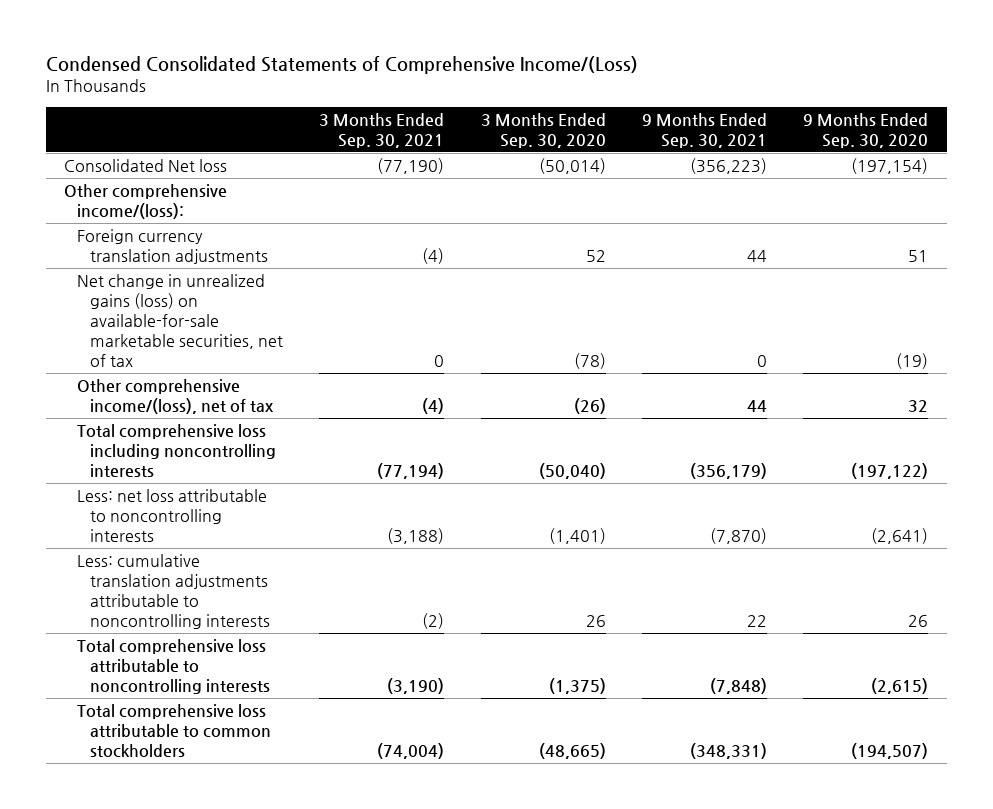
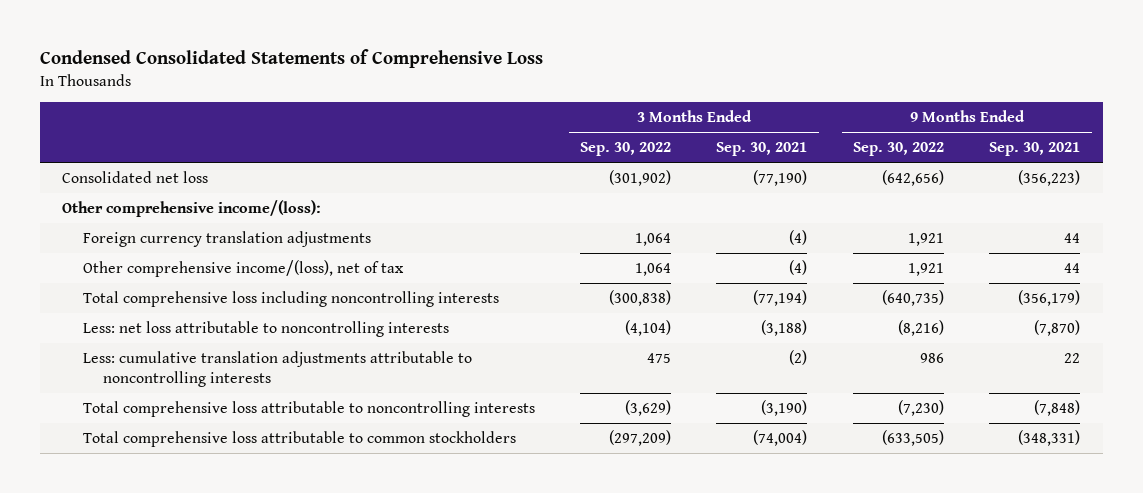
[46,56,639,75] Condensed Consolidated Statements of Comprehensive Income/(Loss) -> [39,49,543,69] Condensed Consolidated Statements of Comprehensive Loss
[480,112,606,148] 3 Months Ended Sep. 30, 2020 -> none
[803,112,929,148] 9 Months Ended Sep. 30, 2020 -> none
none -> [580,142,672,157] Sep. 30, 2022
none -> [852,142,944,157] Sep. 30, 2022
[64,158,228,172] Consolidated Net loss -> [62,171,209,184] Consolidated net loss
[77,273,283,368] Net change in unrealized gains (loss) on available-for-sale marketable securities, net of tax -> none

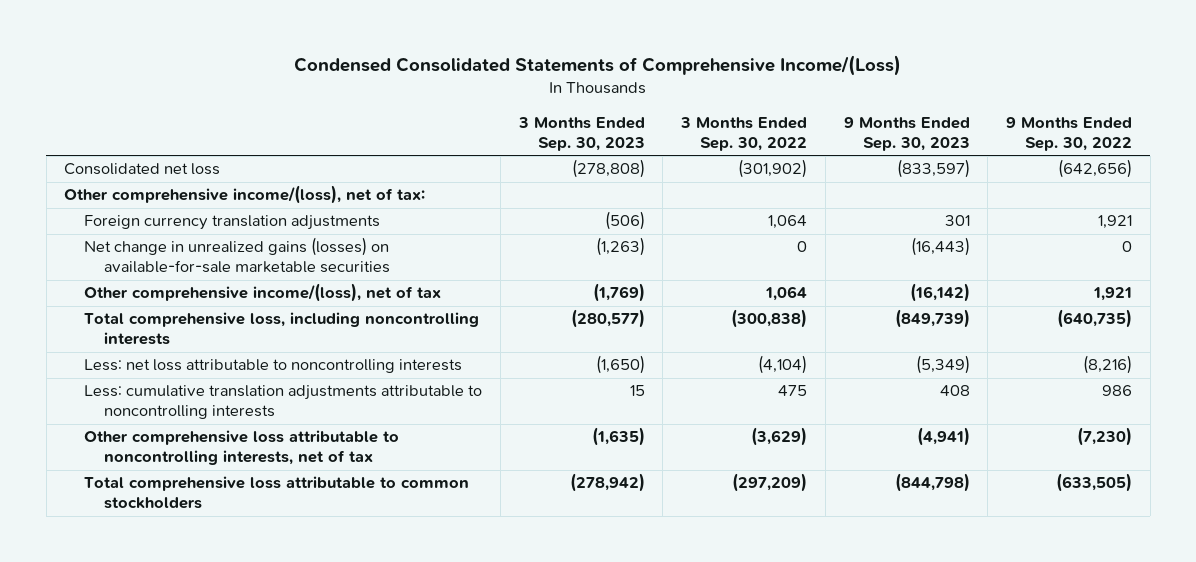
[39,49,543,69] Condensed Consolidated Statements of Comprehensive Loss -> [294,55,902,77] Condensed Consolidated Statements of Comprehensive Income/(Loss)
[716,142,808,157] Sep. 30, 2021 -> none
[989,142,1081,157] Sep. 30, 2021 -> none
none -> [517,117,645,151] 3 Months Ended Sep. 30, 2023
none -> [843,117,970,151] 9 Months Ended Sep. 30, 2023
[62,200,322,218] Other comprehensive income/(loss): -> [64,185,426,205] Other comprehensive income/(loss), net of tax:
none -> [84,237,391,274] Net change in unrealized gains (losses) on available-for-sale marketable securities
[82,291,499,308] Total comprehensive loss including noncontrolling interests -> [84,312,480,346] Total comprehensive loss, including noncontrolling interests
[82,401,535,418] Total comprehensive loss attributable to noncontrolling interests -> [84,430,400,466] Other comprehensive loss attributable to noncontrolling interests, net of tax

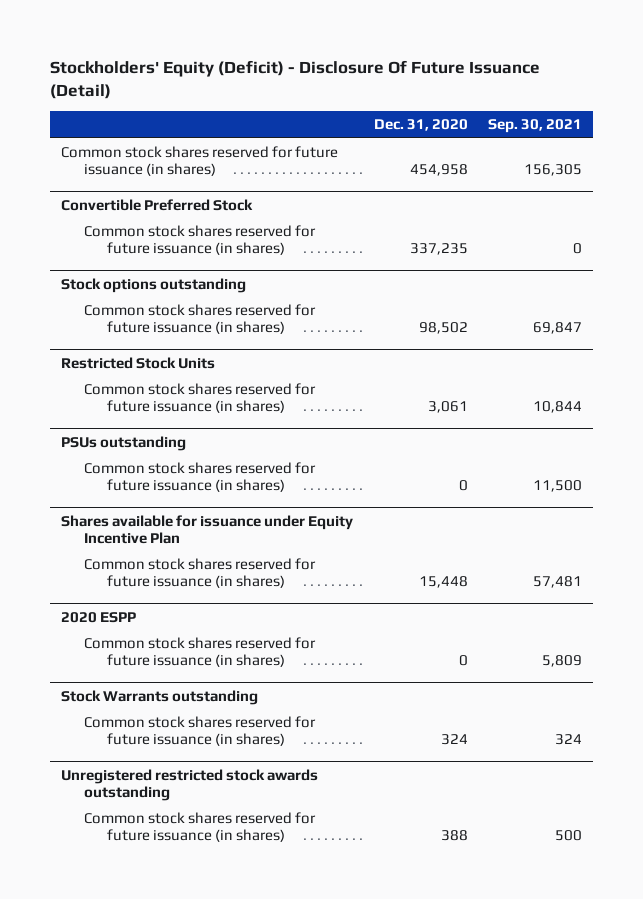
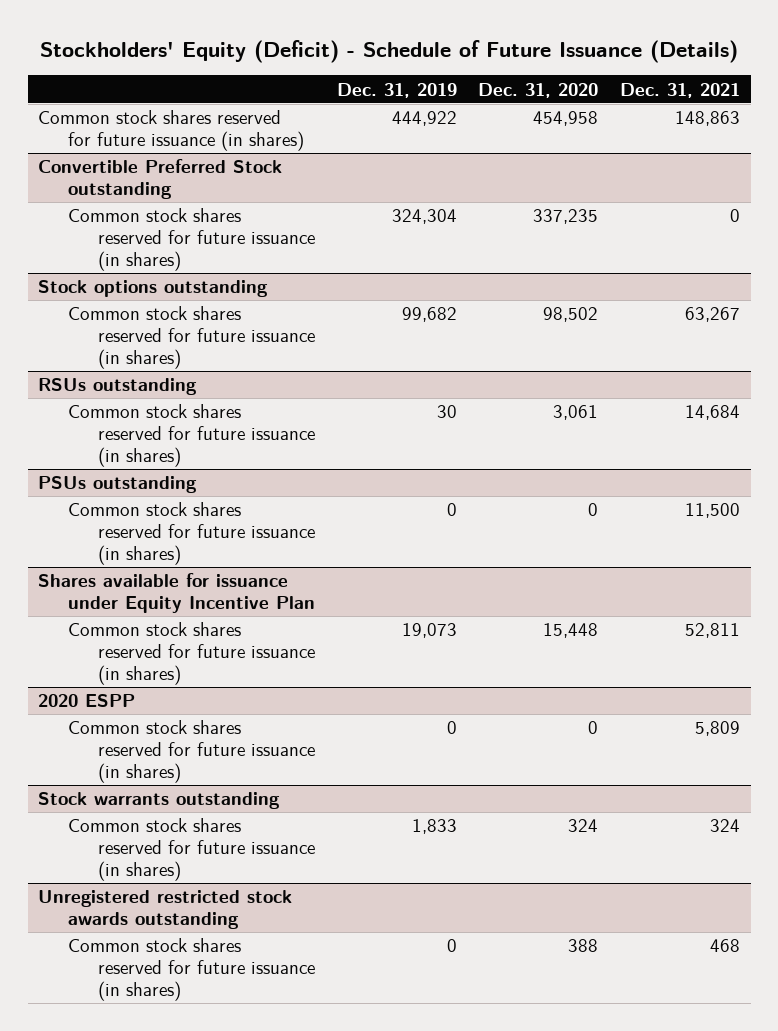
[50,60,541,100] Stockholders' Equity (Deficit) - Disclosure Of Future Issuance (Detail) -> [40,39,739,63] Stockholders' Equity (Deficit) - Schedule of Future Issuance (Details)
[488,119,583,134] Sep. 30, 2021 -> none
none -> [336,82,457,98] Dec. 31, 2019
none -> [619,82,740,98] Dec. 31, 2021
[60,198,253,211] Convertible Preferred Stock -> [38,159,283,199] Convertible Preferred Stock outstanding
[60,356,215,369] Restricted Stock Units -> [38,378,198,396] RSUs outstanding
[60,689,258,705] Stock Warrants outstanding -> [38,792,281,810] Stock warrants outstanding

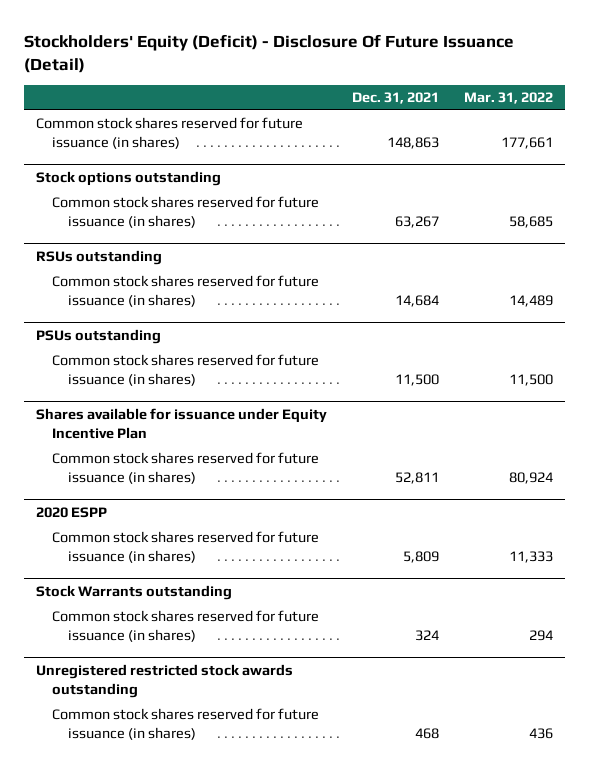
[40,39,739,63] Stockholders' Equity (Deficit) - Schedule of Future Issuance (Details) -> [24,33,515,73] Stockholders' Equity (Deficit) - Disclosure Of Future Issuance (Detail)
[336,82,457,98] Dec. 31, 2019 -> none
[478,82,599,98] Dec. 31, 2020 -> none
none -> [463,91,553,104] Mar. 31, 2022
[38,159,283,199] Convertible Preferred Stock outstanding -> none
[67,208,315,271] Common stock shares reserved for future issuance (in shares) -> none
[38,792,281,810] Stock warrants outstanding -> [36,584,233,600] Stock Warrants outstanding

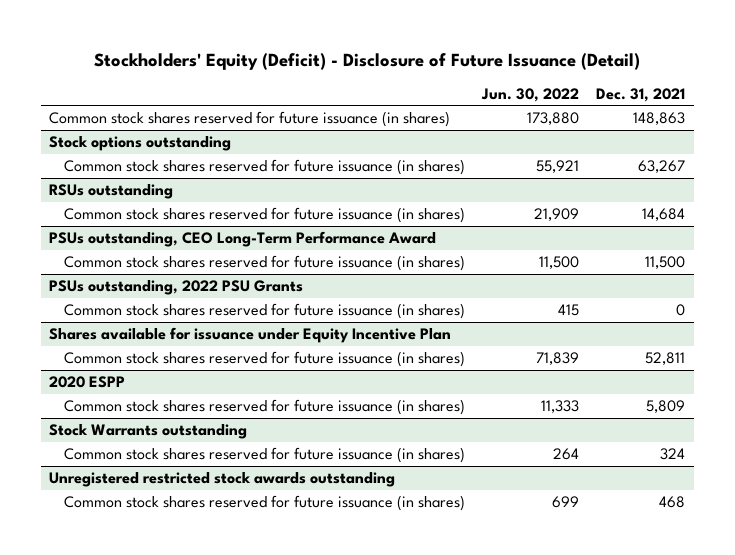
[24,33,515,73] Stockholders' Equity (Deficit) - Disclosure Of Future Issuance (Detail) -> [94,52,641,70] Stockholders' Equity (Deficit) - Disclosure of Future Issuance (Detail)
[463,91,553,104] Mar. 31, 2022 -> none
none -> [481,87,580,102] Jun. 30, 2022
[36,328,162,344] PSUs outstanding -> none
none -> [49,231,437,248] PSUs outstanding, CEO Long-Term Performance Award
none -> [49,280,304,296] PSUs outstanding, 2022 PSU Grants
none -> [64,303,466,320] Common stock shares reserved for future issuance (in shares)

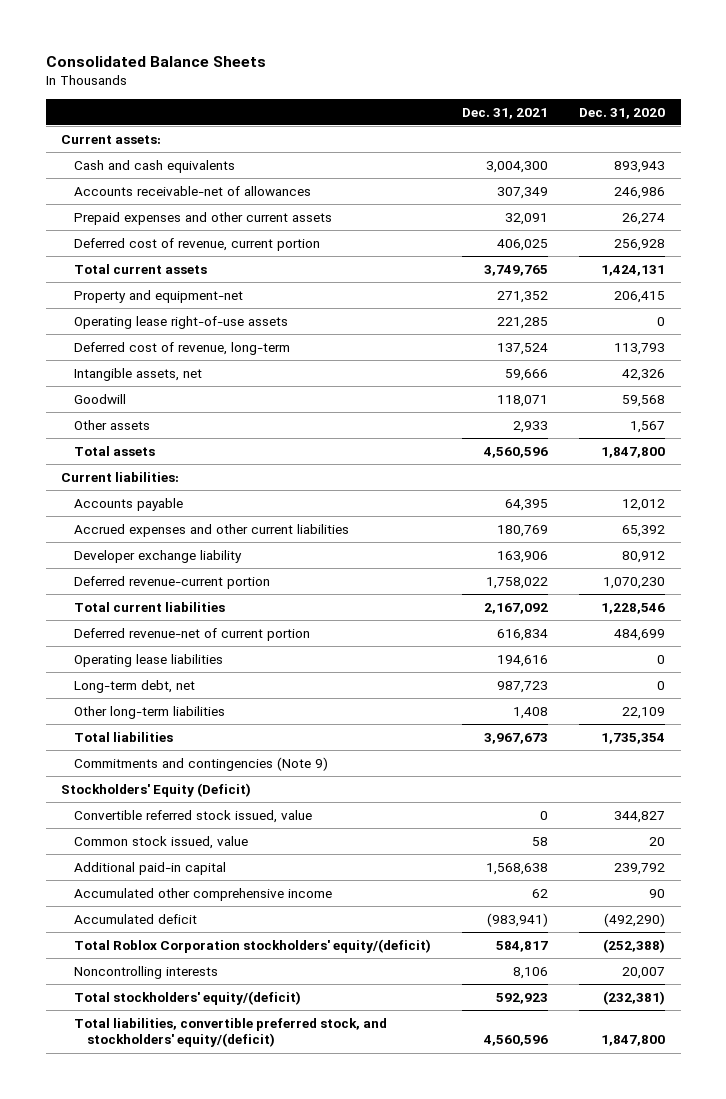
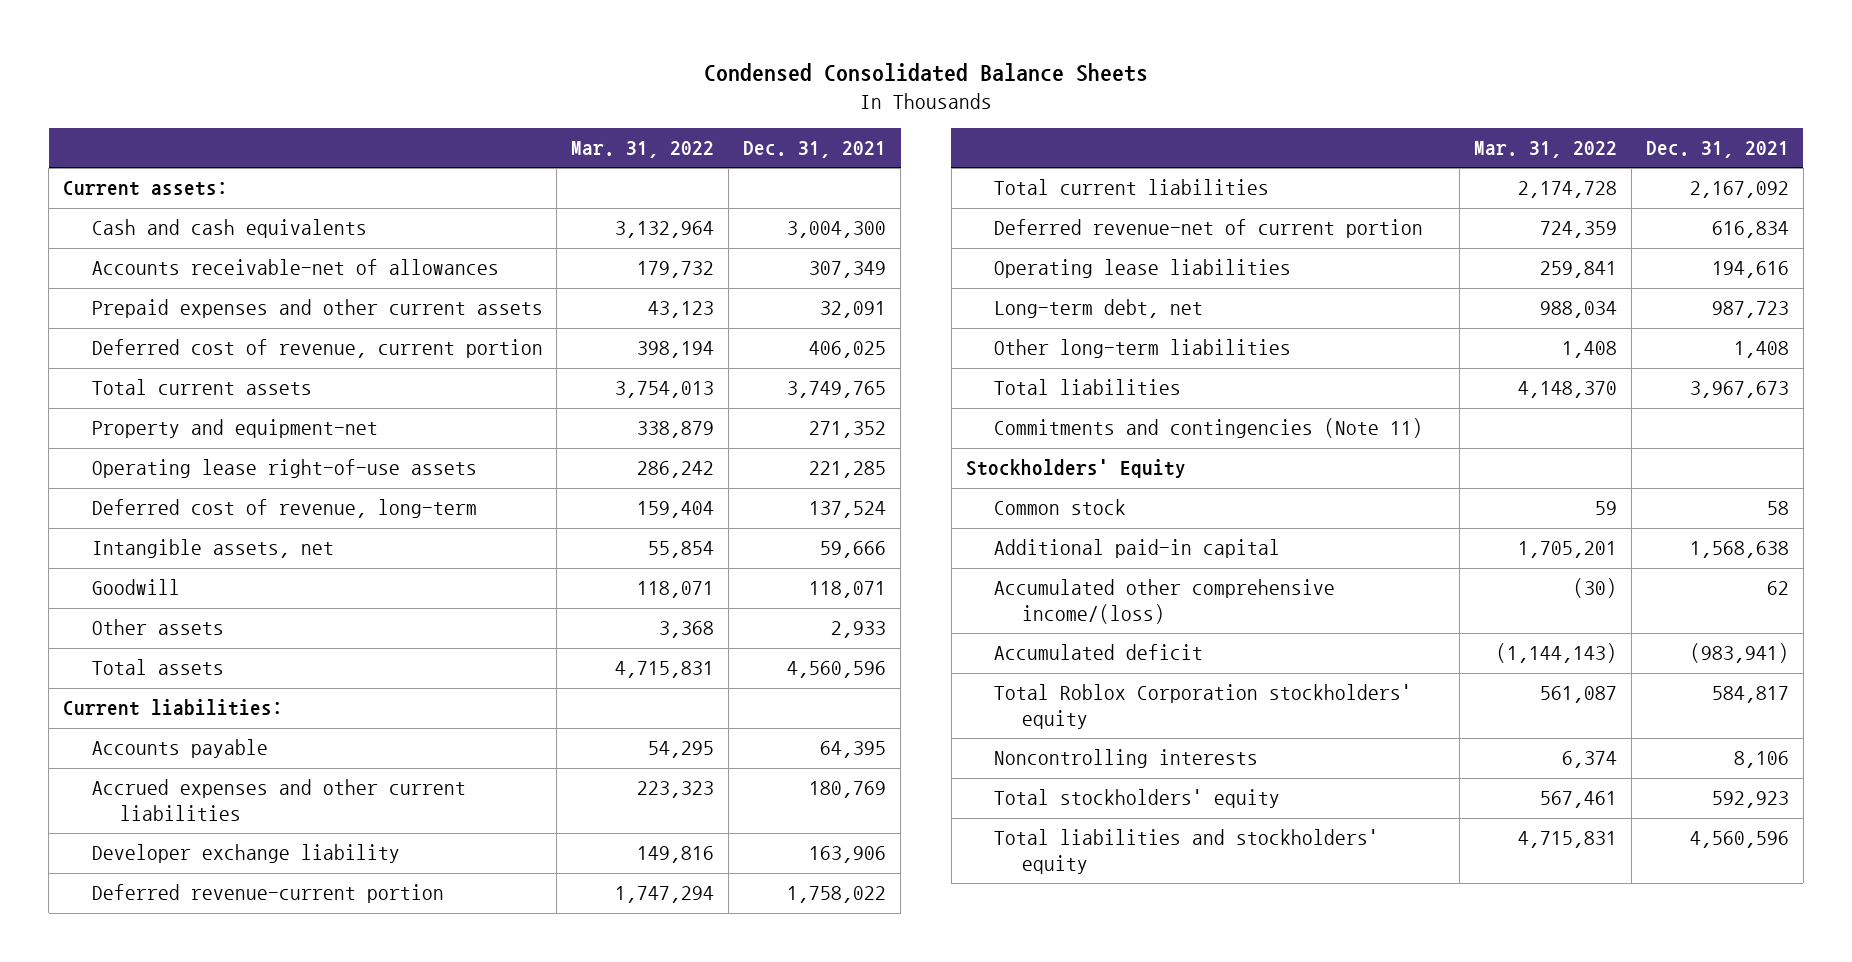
[45,55,266,67] Consolidated Balance Sheets -> [704,63,1149,83] Condensed Consolidated Balance Sheets
[579,107,666,119] Dec. 31, 2020 -> none
none -> [571,141,715,159] Mar. 31, 2022
[74,809,313,823] Convertible referred stock issued, value -> none
[74,756,329,771] Commitments and contingencies (Note 9) -> [994,418,1424,439] Commitments and contingencies (Note 11)
[61,782,252,797] Stockholders' Equity (Deficit) -> [965,459,1186,479] Stockholders' Equity
[74,835,249,849] Common stock issued, value -> [994,499,1127,516] Common stock
[74,887,333,901] Accumulated other comprehensive income -> [994,579,1336,624] Accumulated other comprehensive income/(loss)
[74,938,432,953] Total Roblox Corporation stockholders' equity/(deficit) -> [994,684,1413,729] Total Roblox Corporation stockholders' equity
[74,990,302,1005] Total stockholders' equity/(deficit) -> [994,789,1281,809] Total stockholders' equity
[74,1017,388,1048] Total liabilities, convertible preferred stock, and stockholders' equity/(deficit) -> [994,829,1380,874] Total liabilities and stockholders' equity

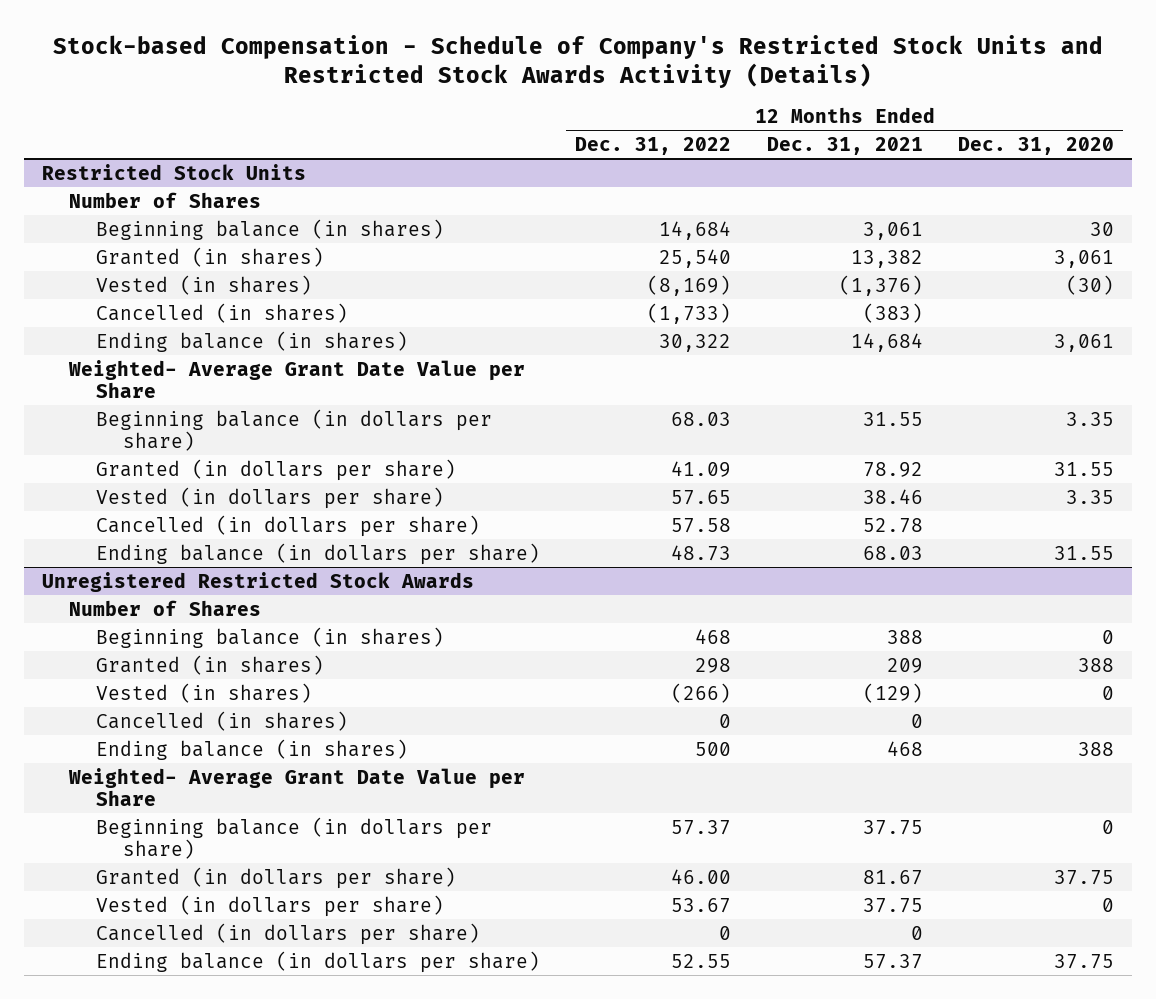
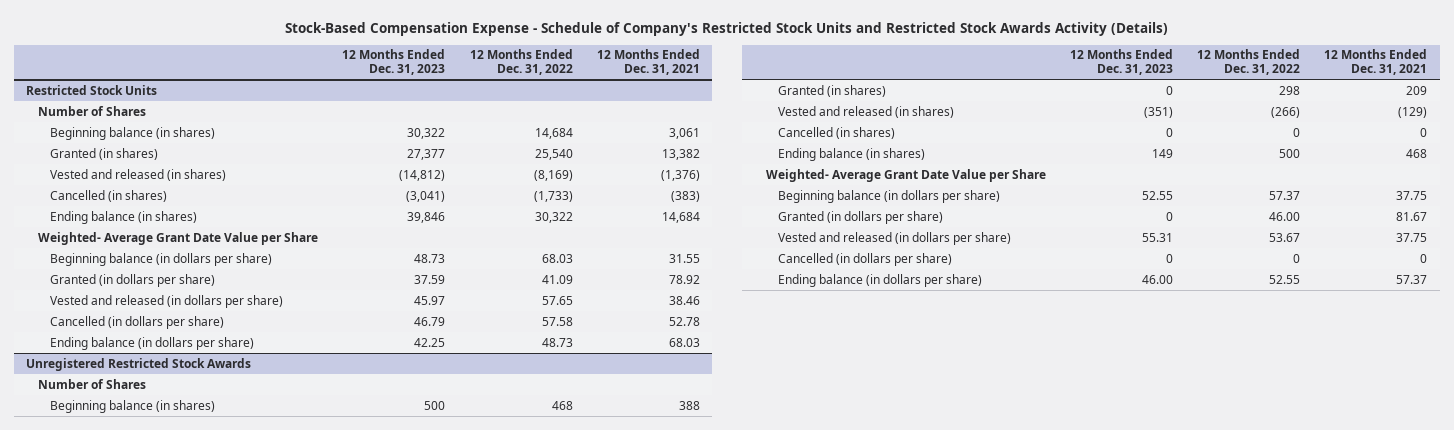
[52,34,1103,89] Stock-based Compensation - Schedule of Company's Restricted Stock Units and Restricted Stock Awards Activity (Details) -> [284,21,1168,36] Stock-Based Compensation Expense - Schedule of Company's Restricted Stock Units and Restricted Stock Awards Activity (Details)
[958,136,1115,155] Dec. 31, 2020 -> none
none -> [342,49,446,76] 12 Months Ended Dec. 31, 2023
[95,274,312,295] Vested (in shares) -> [49,168,226,181] Vested and released (in shares)
[95,486,444,509] Vested (in dollars per share) -> [49,294,283,308] Vested and released (in dollars per share)
[95,682,312,703] Vested (in shares) -> [777,105,954,118] Vested and released (in shares)
[95,894,444,917] Vested (in dollars per share) -> [777,231,1011,245] Vested and released (in dollars per share)

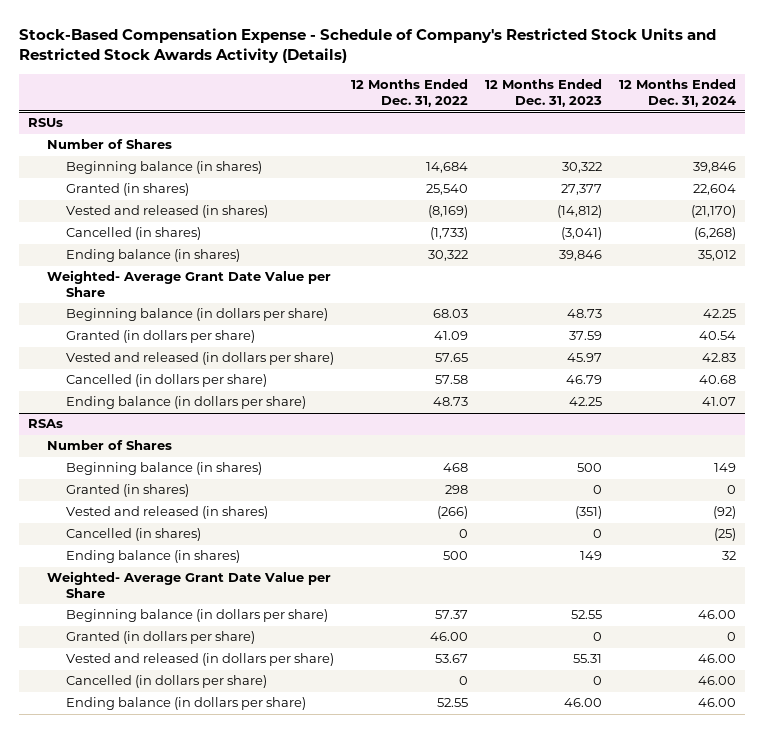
[596,49,700,76] 12 Months Ended Dec. 31, 2021 -> none
none -> [619,79,737,107] 12 Months Ended Dec. 31, 2024
[26,84,158,95] Restricted Stock Units -> [27,118,63,128] RSUs
[26,357,252,371] Unregistered Restricted Stock Awards -> [27,419,63,429] RSAs

